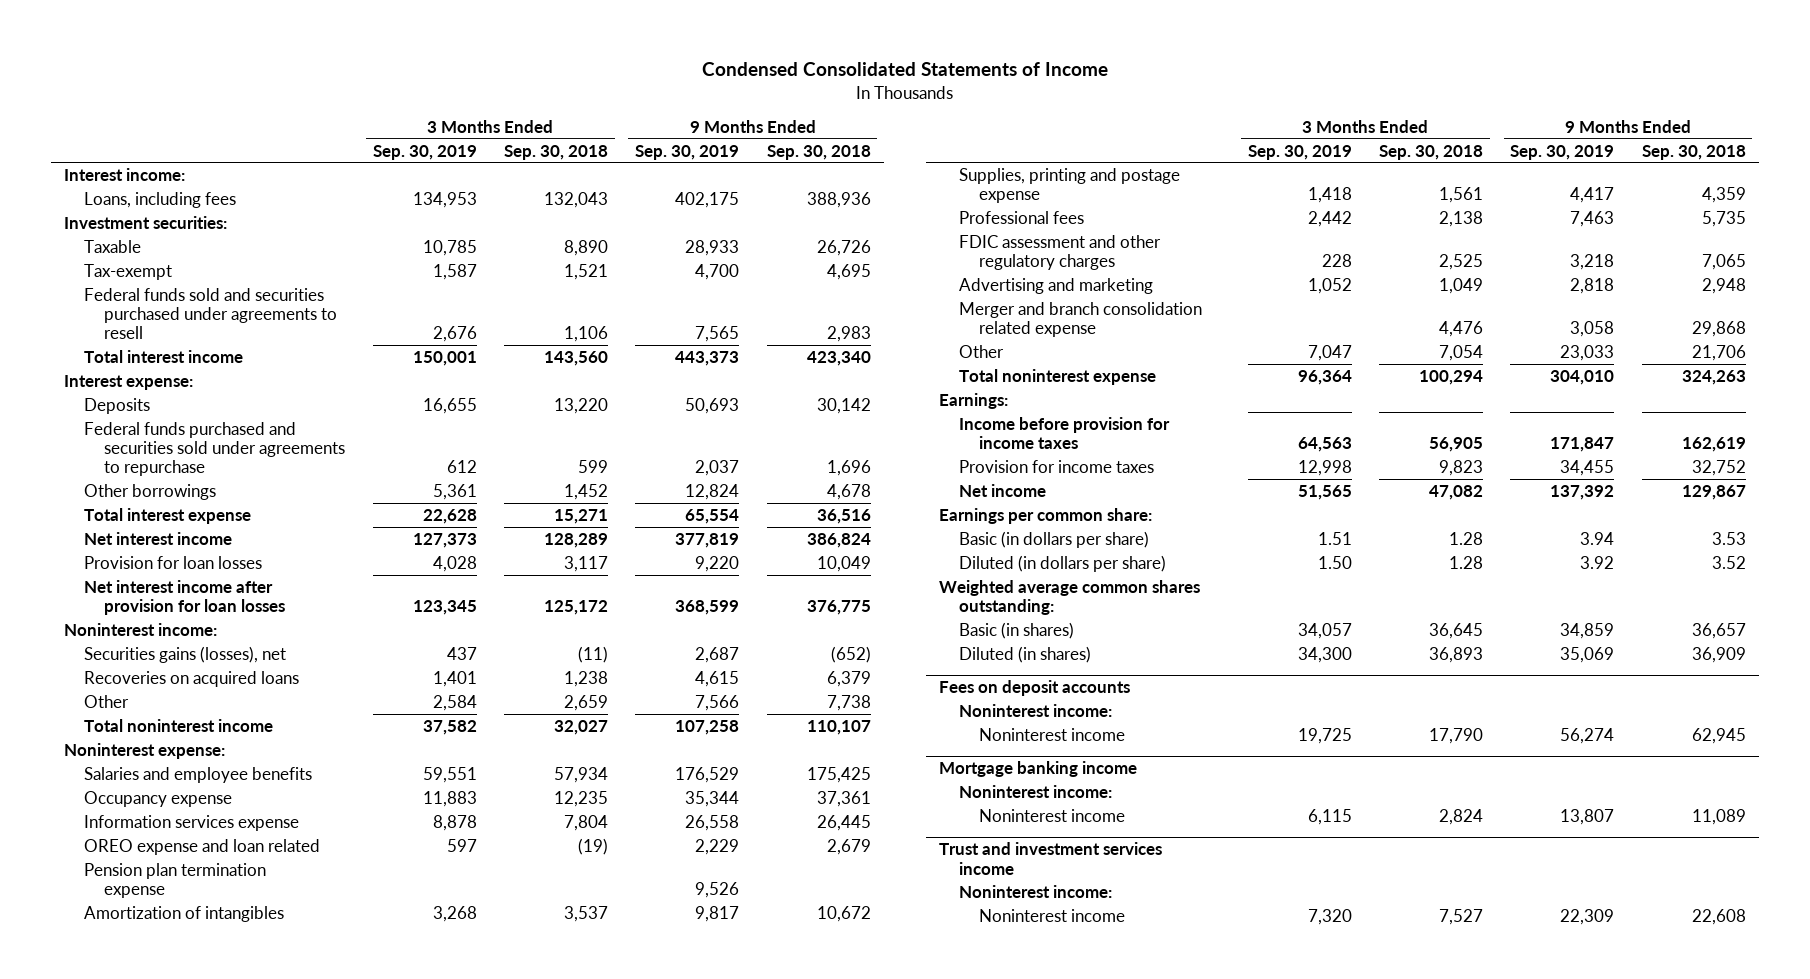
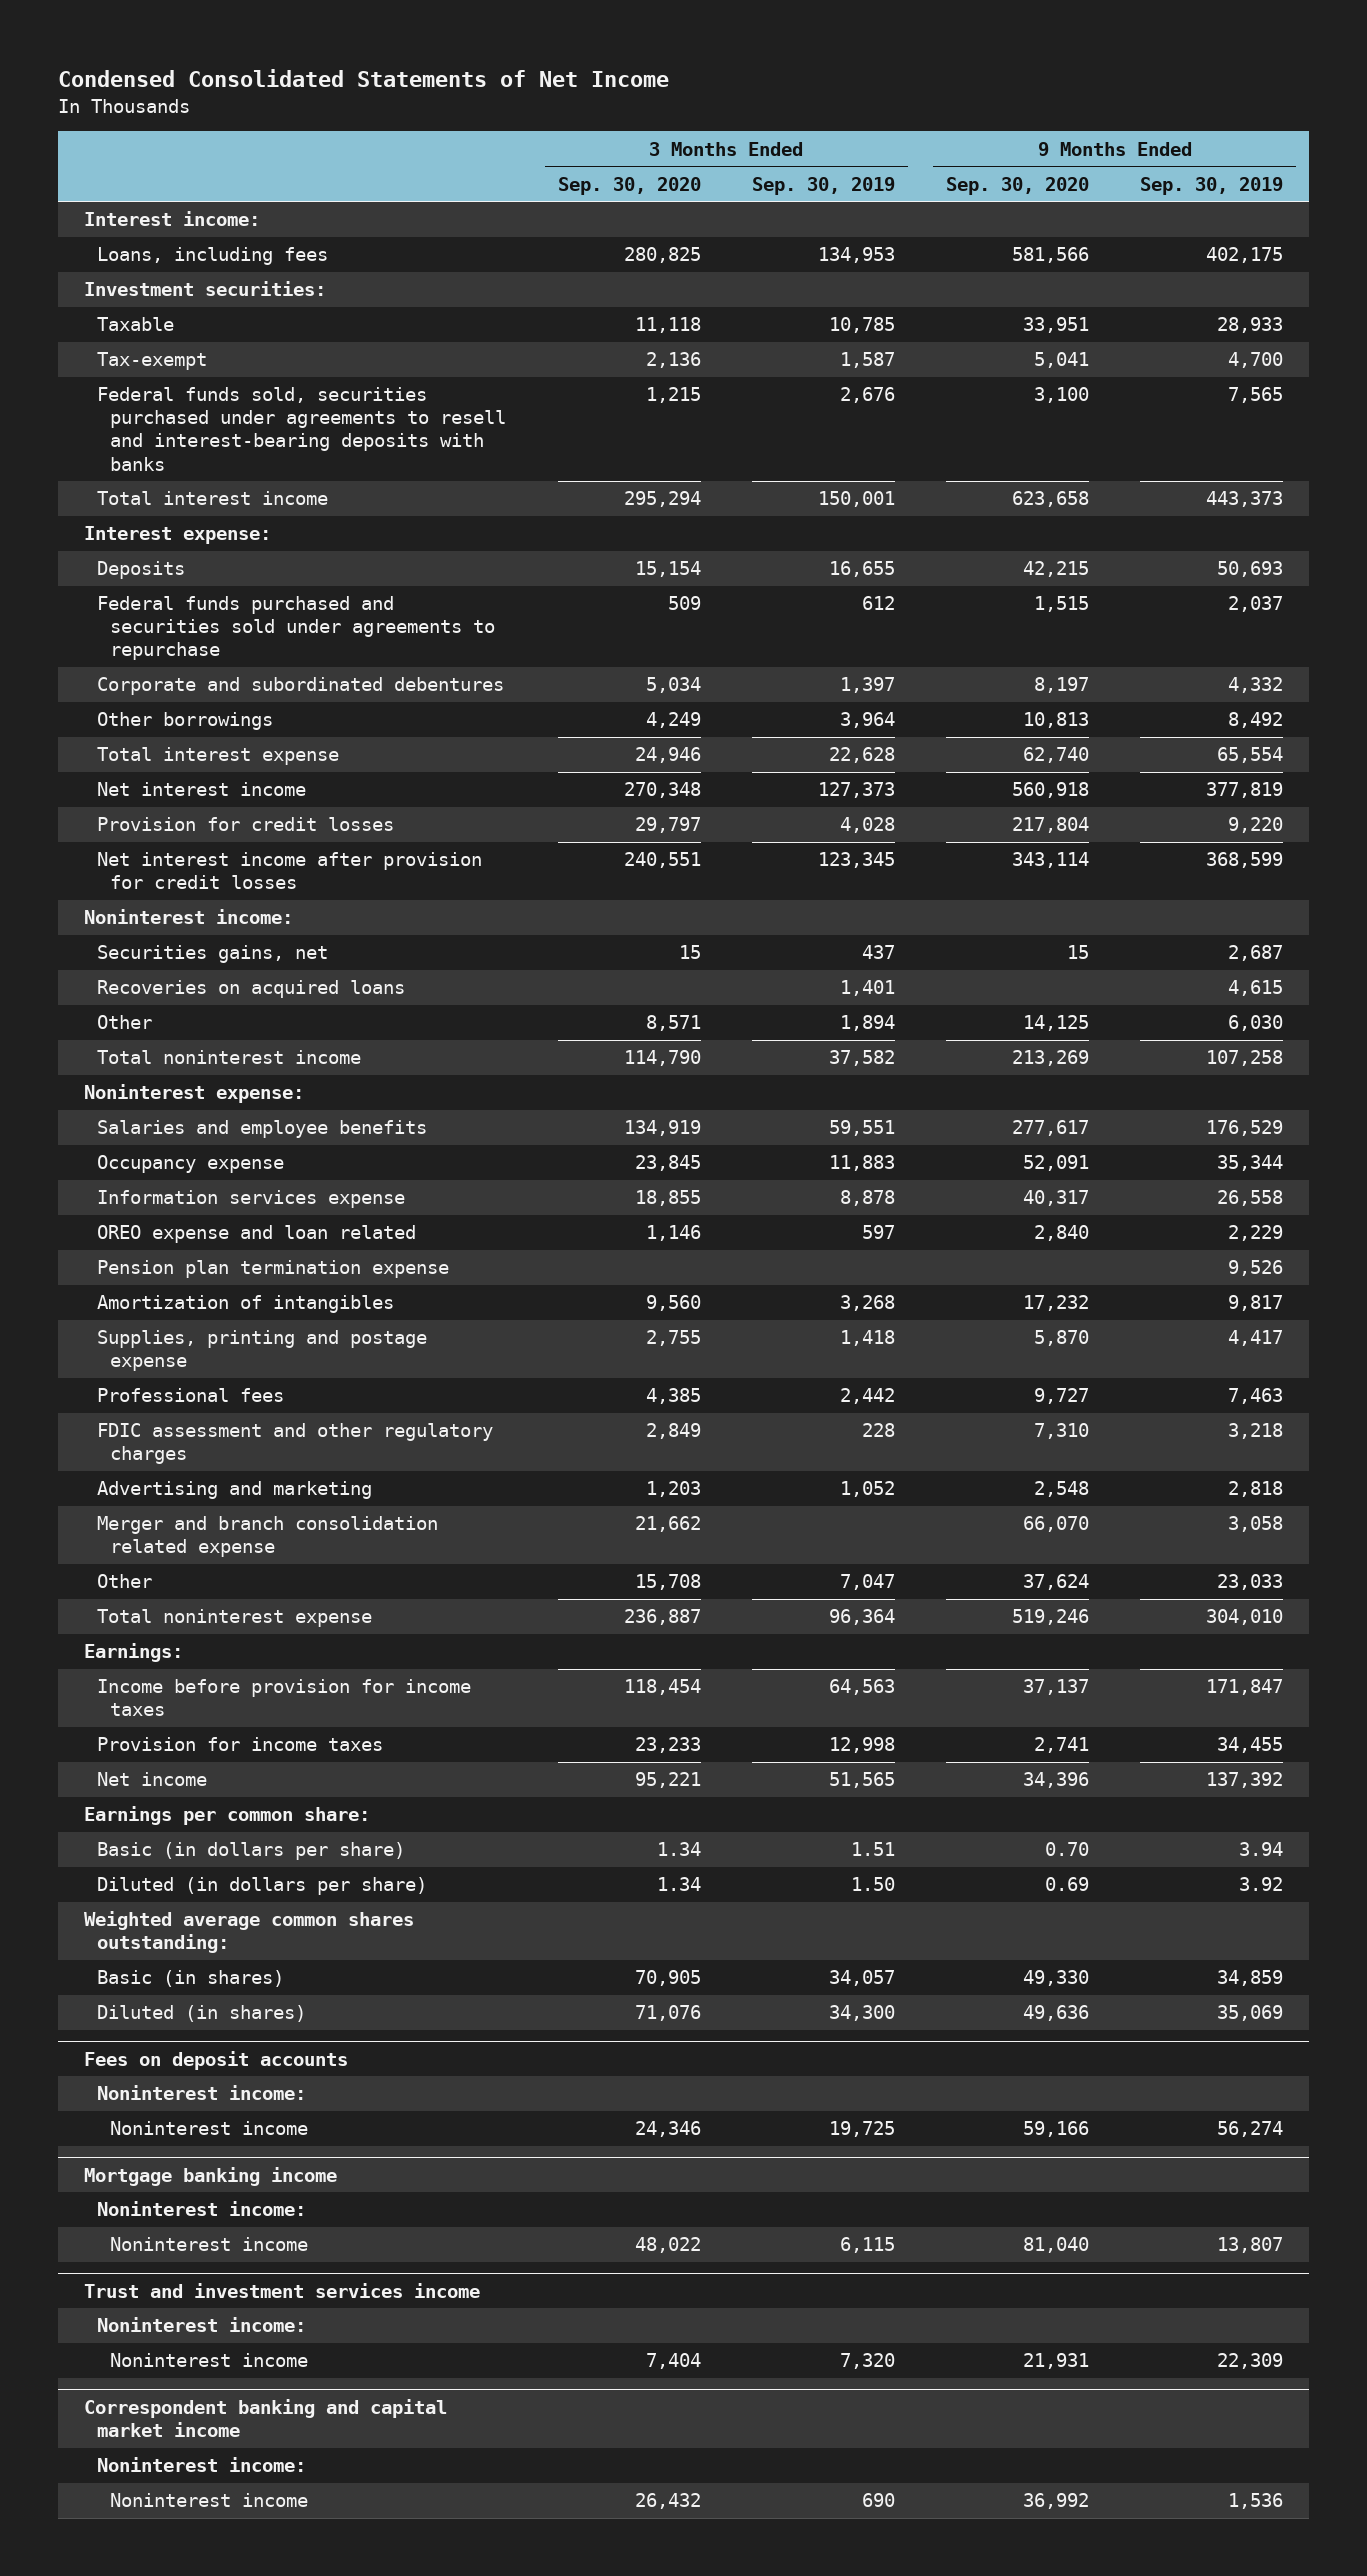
[701,62,1108,77] Condensed Consolidated Statements of Income -> [57,69,669,88] Condensed Consolidated Statements of Net Income
[503,144,608,160] Sep. 30, 2018 -> none
[766,144,871,160] Sep. 30, 2018 -> none
none -> [557,176,701,195] Sep. 30, 2020
none -> [946,176,1090,195] Sep. 30, 2020
[84,287,338,340] Federal funds sold and securities purchased under agreements to resell -> [96,387,507,471] Federal funds sold, securities purchased under agreements to resell and interest-bearing deposits with banks
none -> [96,677,504,696] Corporate and subordinated debentures
[432,483,477,500] 5,361 -> [839,712,895,729] 3,964
[685,483,740,500] 12,824 -> [1228,712,1284,729] 8,492
[84,555,263,569] Provision for loan losses -> [96,817,394,832] Provision for credit losses
[84,579,286,615] Net interest income after provision for loan losses -> [96,852,482,890] Net interest income after provision for credit losses
[84,645,287,663] Securities gains (losses), net -> [96,945,328,964] Securities gains, net
[432,694,477,711] 2,584 -> [839,1015,895,1032] 1,894
[695,694,740,711] 7,566 -> [1228,1015,1284,1032] 6,030
none -> [83,2398,447,2437] Correspondent banking and capital market income
none -> [96,2457,306,2473] Noninterest income:
none -> [110,2493,309,2508] Noninterest income

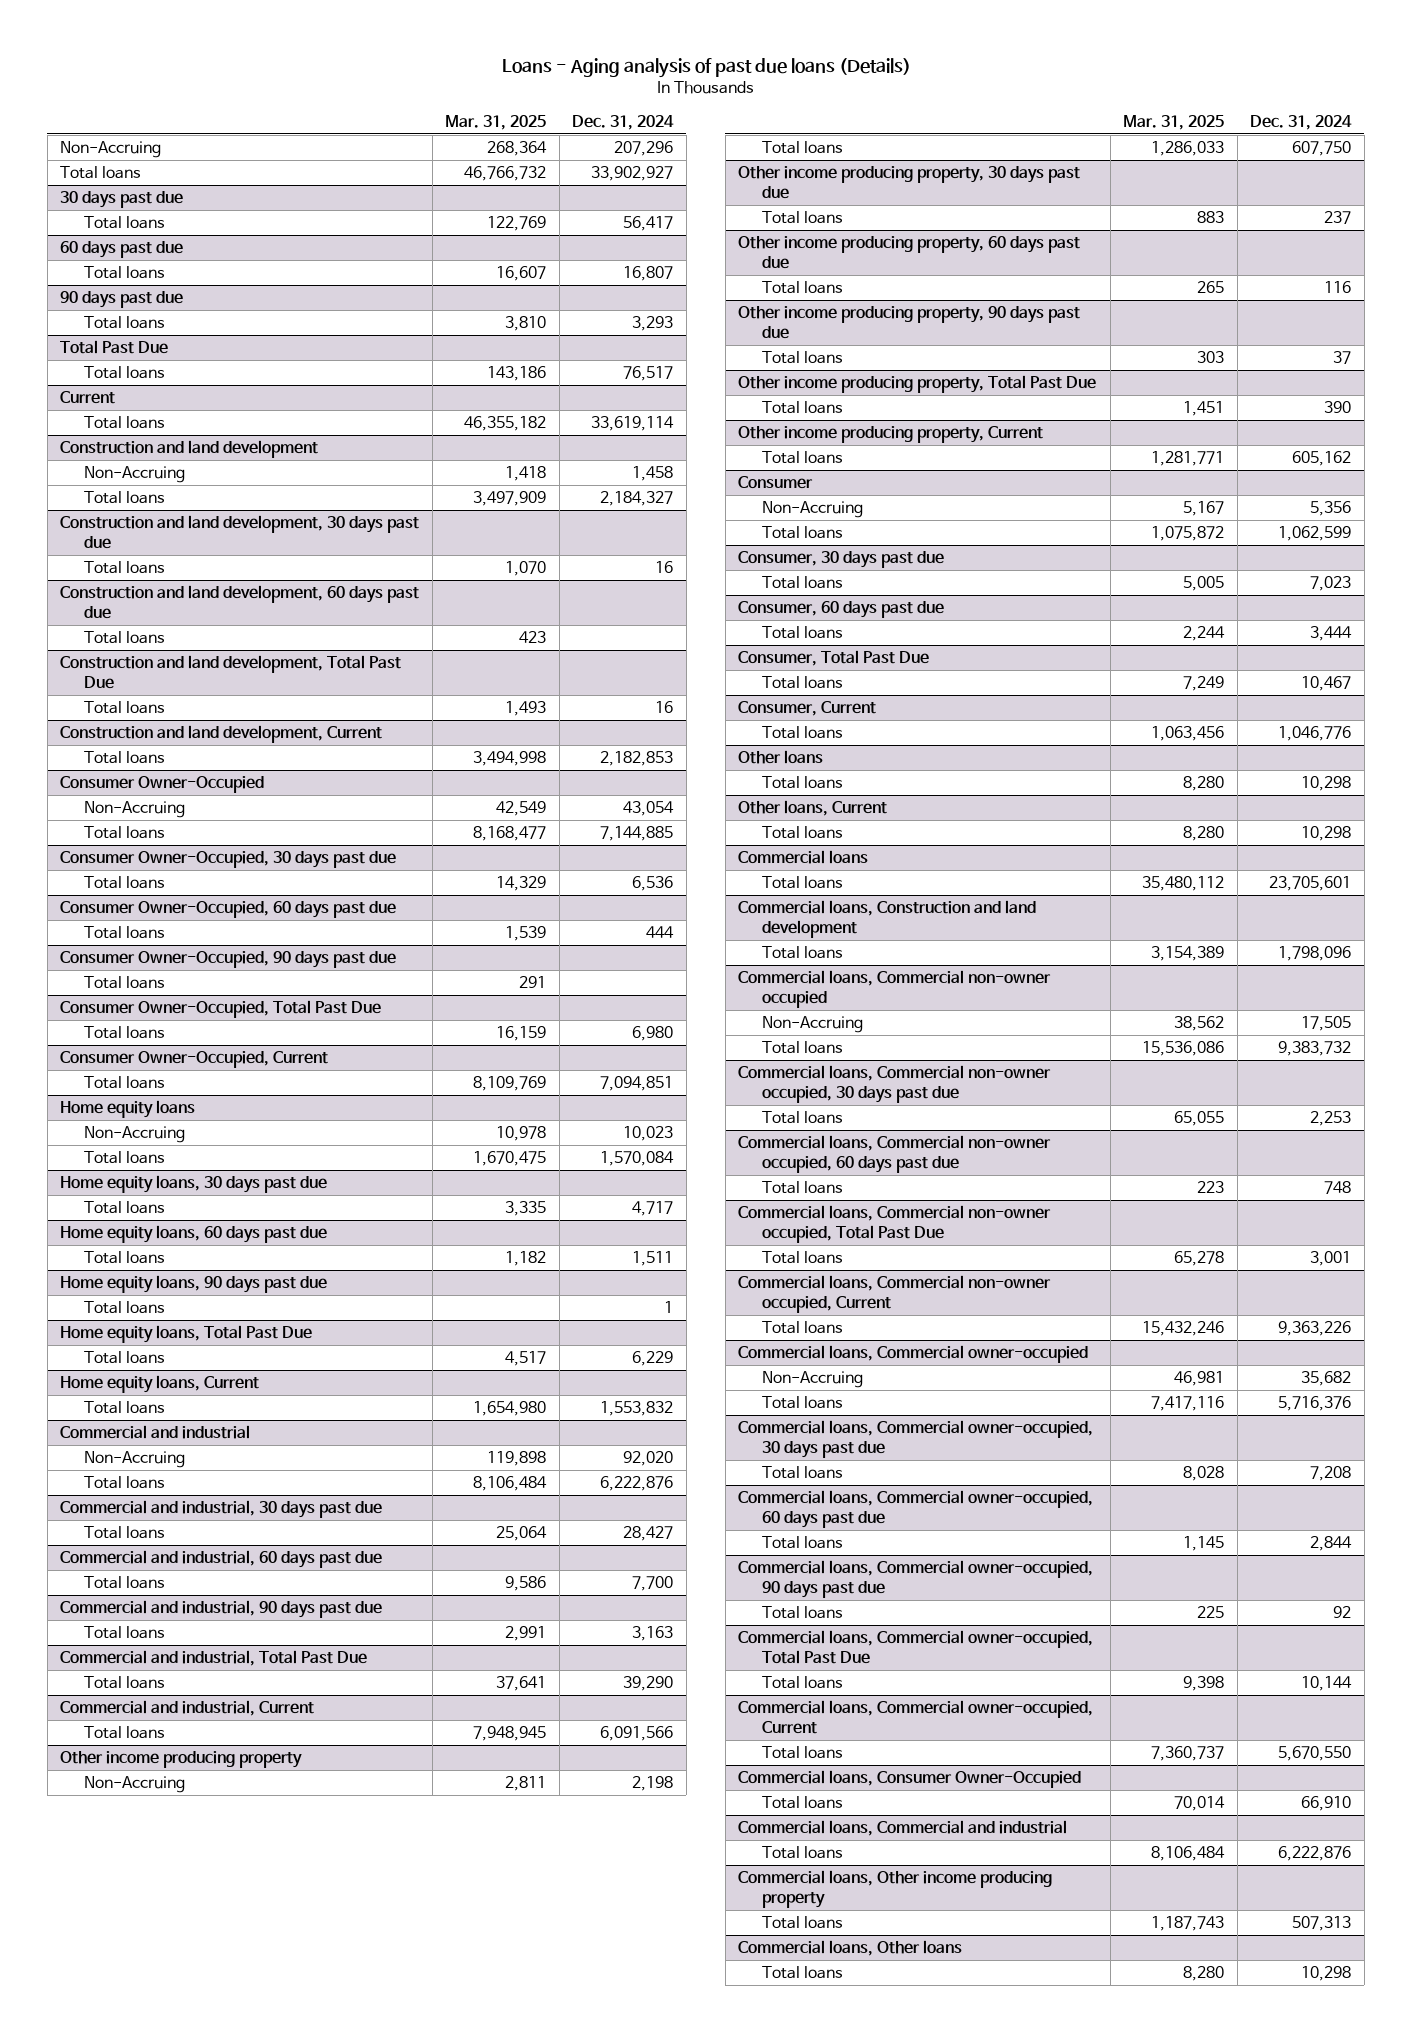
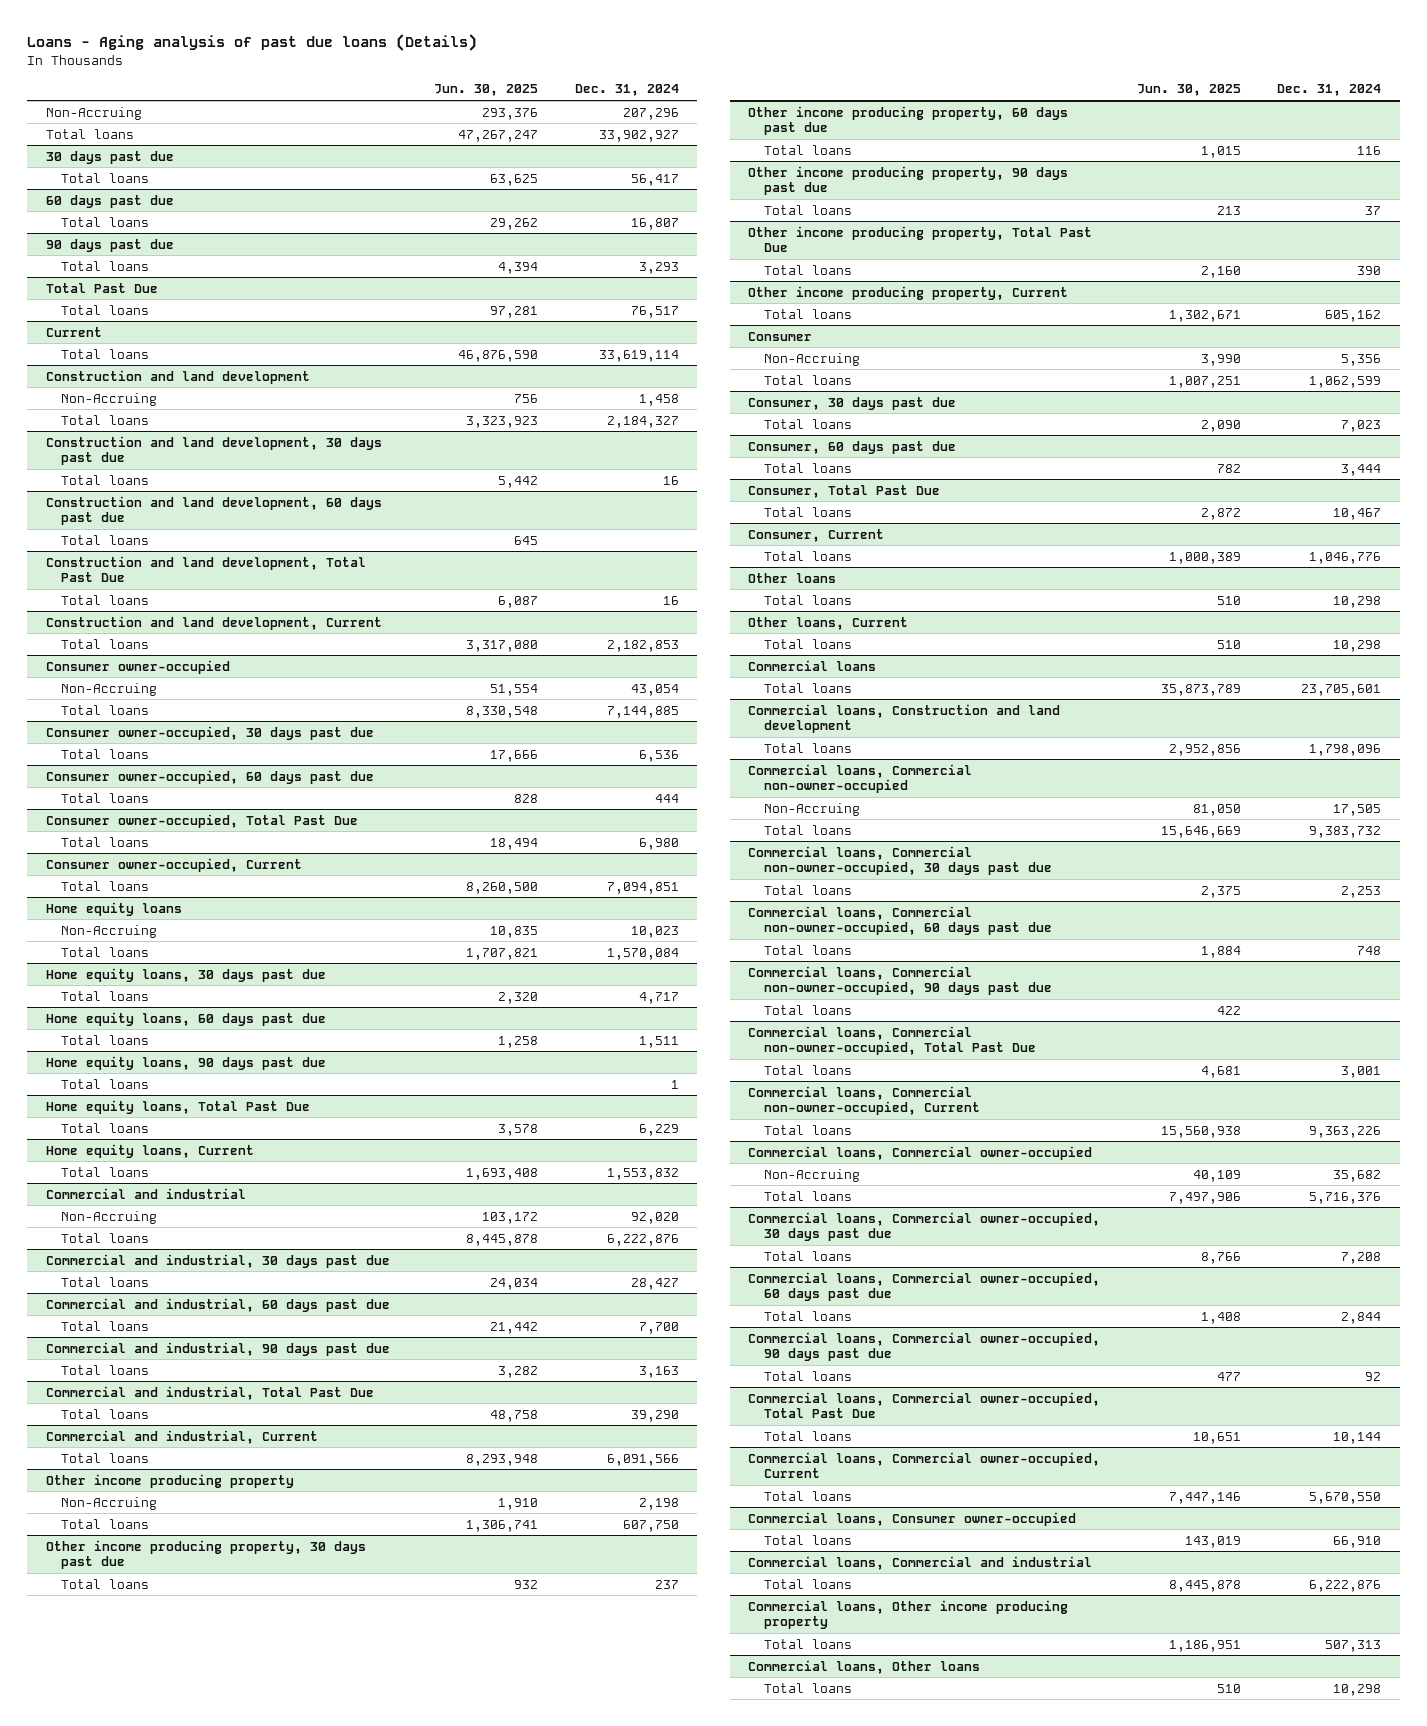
[445,114,547,130] Mar. 31, 2025 -> none
none -> [434,84,539,97] Jun. 30, 2025
[60,776,265,794] Consumer Owner-Occupied -> [45,659,230,674] Consumer owner-occupied
[60,851,397,869] Consumer Owner-Occupied, 30 days past due -> [45,725,374,740] Consumer owner-occupied, 30 days past due
[60,901,397,919] Consumer Owner-Occupied, 60 days past due -> [45,769,374,784] Consumer owner-occupied, 60 days past due
[60,951,397,969] Consumer Owner-Occupied, 90 days past due -> none
[83,976,165,990] Total loans -> none
[60,1000,382,1019] Consumer Owner-Occupied, Total Past Due -> [45,813,358,828] Consumer owner-occupied, Total Past Due
[60,1051,329,1069] Consumer Owner-Occupied, Current -> [45,857,302,872] Consumer owner-occupied, Current
[738,970,1052,1009] Commercial loans, Commercial non-owner occupied -> [748,763,973,794] Commercial loans, Commercial non-owner-occupied
[738,1065,1052,1104] Commercial loans, Commercial non-owner occupied, 30 days past due -> [748,845,1052,876] Commercial loans, Commercial non-owner-occupied, 30 days past due
[738,1135,1052,1174] Commercial loans, Commercial non-owner occupied, 60 days past due -> [748,905,1052,936] Commercial loans, Commercial non-owner-occupied, 60 days past due
none -> [748,965,1052,996] Commercial loans, Commercial non-owner-occupied, 90 days past due
none -> [763,1004,852,1015] Total loans
[738,1205,1052,1244] Commercial loans, Commercial non-owner occupied, Total Past Due -> [748,1025,1036,1056] Commercial loans, Commercial non-owner-occupied, Total Past Due
[738,1275,1052,1314] Commercial loans, Commercial non-owner occupied, Current -> [748,1085,980,1116] Commercial loans, Commercial non-owner-occupied, Current
[738,1770,1082,1789] Commercial loans, Consumer Owner-Occupied -> [748,1511,1077,1526] Commercial loans, Consumer owner-occupied

